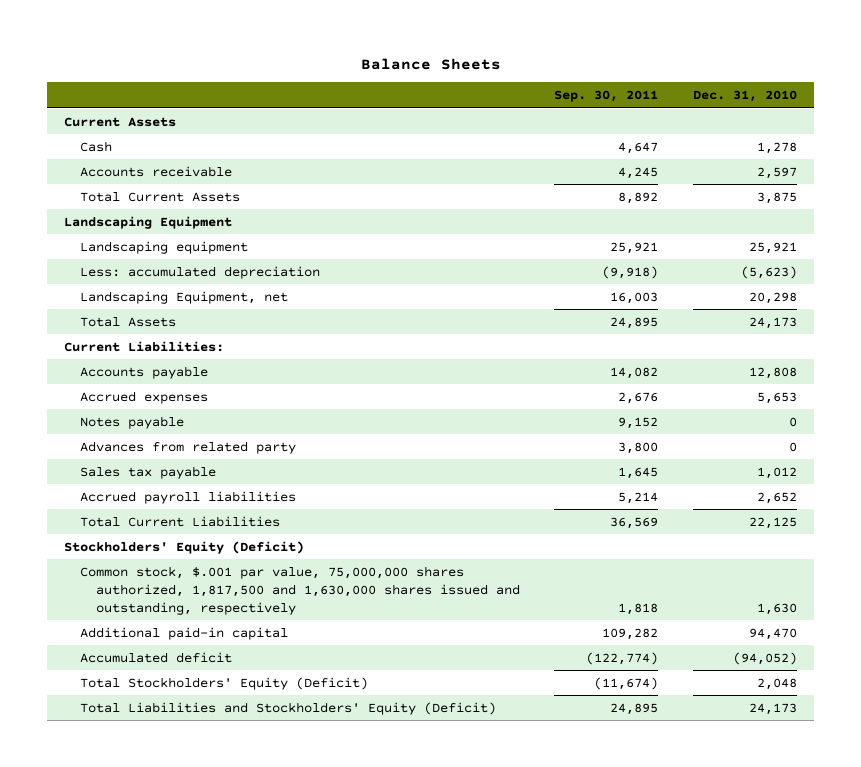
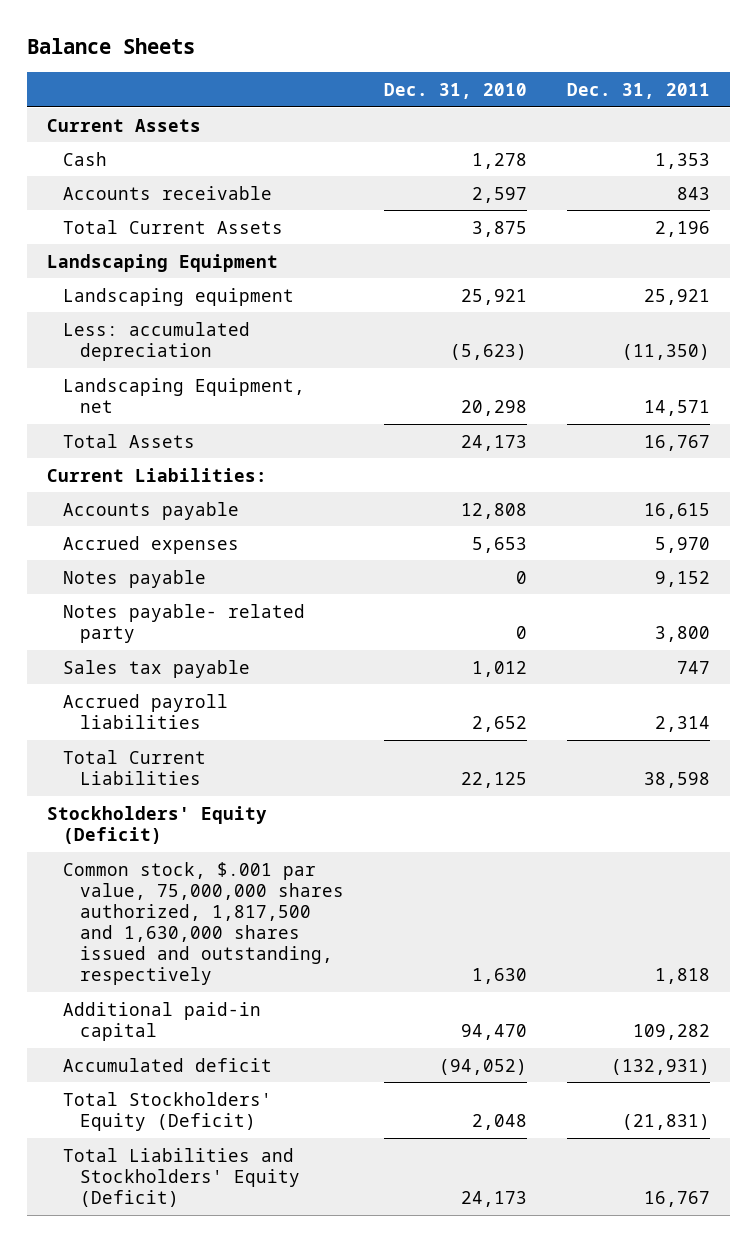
[554,90,659,103] Sep. 30, 2011 -> none
none -> [566,82,710,99] Dec. 31, 2011
[79,440,296,454] Advances from related party -> [63,603,306,643] Notes payable- related party

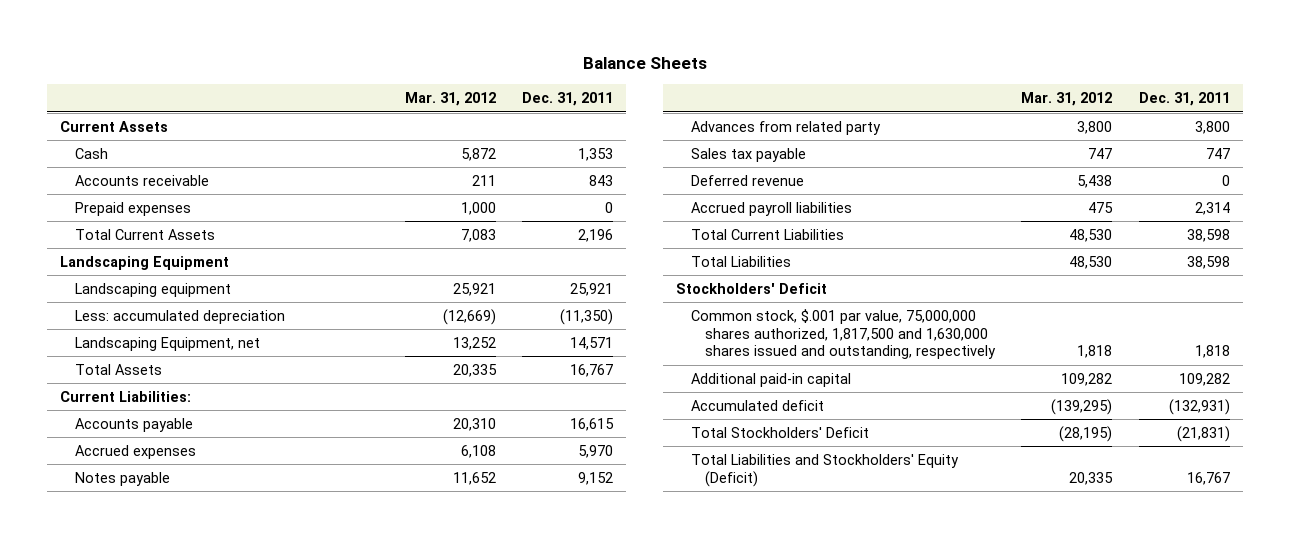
[383,82,527,99] Dec. 31, 2010 -> none
none -> [405,91,497,106] Mar. 31, 2012
none -> [74,201,191,216] Prepaid expenses
[63,603,306,643] Notes payable- related party -> [690,120,881,135] Advances from related party
none -> [690,174,804,186] Deferred revenue
none -> [690,255,791,267] Total Liabilities
[46,805,267,844] Stockholders' Equity (Deficit) -> [675,282,827,294] Stockholders' Deficit
[63,1091,273,1131] Total Stockholders' Equity (Deficit) -> [690,426,869,438] Total Stockholders' Deficit

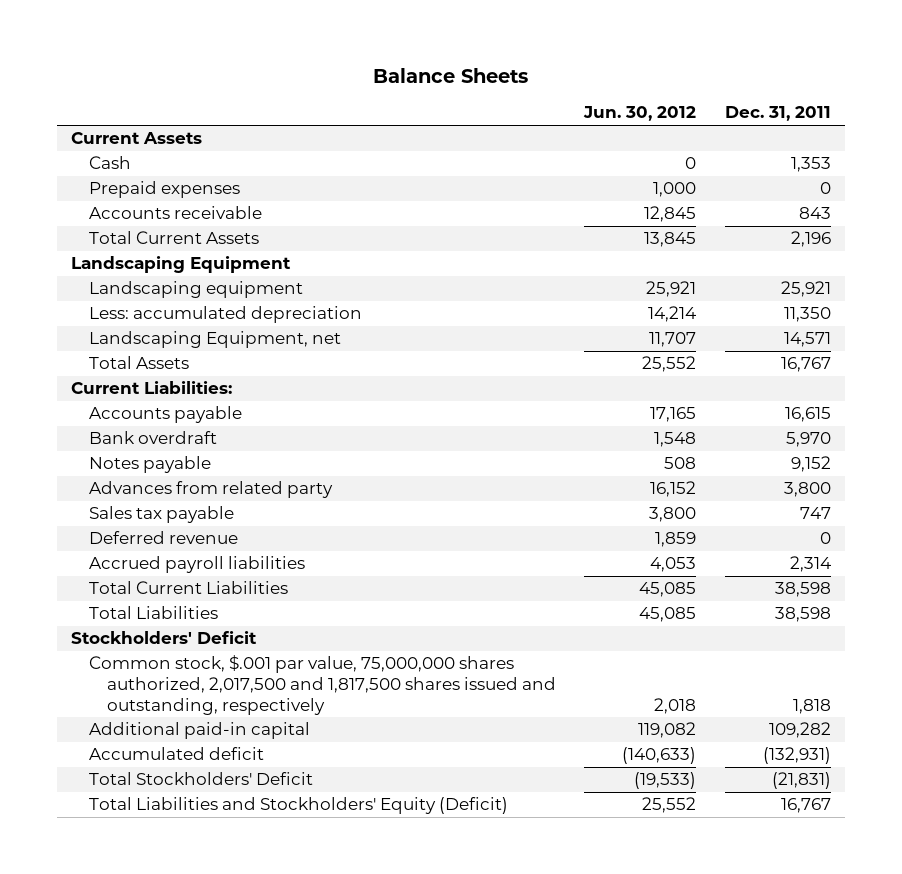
[405,91,497,106] Mar. 31, 2012 -> none
none -> [583,106,697,122] Jun. 30, 2012
[74,174,209,186] Accounts receivable -> [89,206,263,220] Accounts receivable
[560,308,614,325] (11,350) -> [783,307,831,323] 11,350
[74,444,196,459] Accrued expenses -> [89,431,218,445] Bank overdraft
[690,308,997,360] Common stock, $.001 par value, 75,000,000 shares authorized, 1,817,500 and 1,630,000 shares issued and outstanding, respectively -> [89,655,557,715] Common stock, $.001 par value, 75,000,000 shares authorized, 2,017,500 and 1,817,500 shares issued and outstanding, respectively

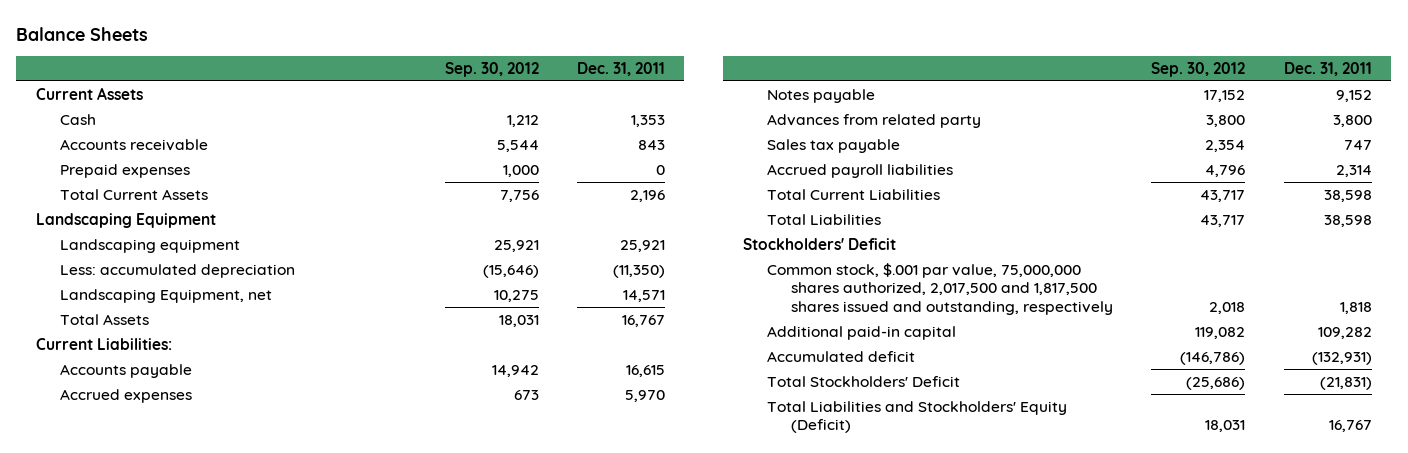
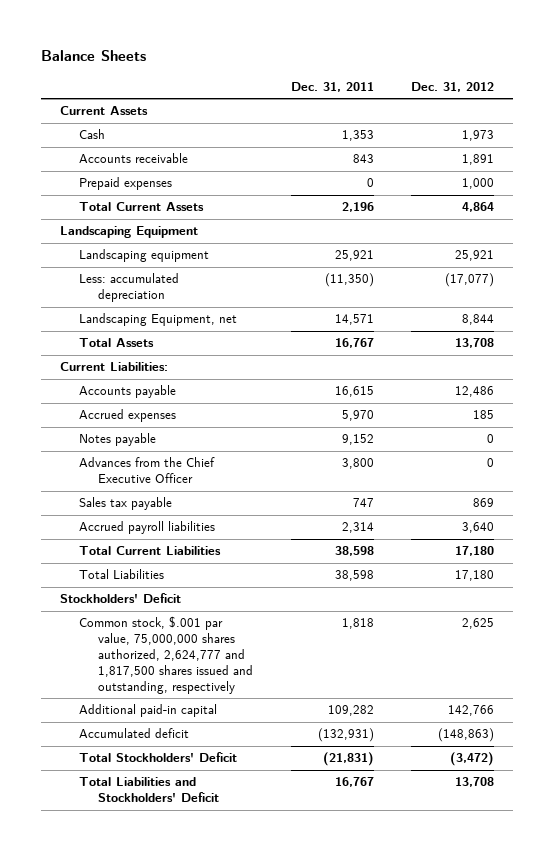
[444,61,539,77] Sep. 30, 2012 -> none
none -> [411,81,495,92] Dec. 31, 2012
[766,113,981,128] Advances from related party -> [79,457,216,484] Advances from the Chief Executive Officer
[766,262,1113,316] Common stock, $.001 par value, 75,000,000 shares authorized, 2,017,500 and 1,817,500 shares issued and outstanding, respectively -> [79,616,254,694] Common stock, $.001 par value, 75,000,000 shares authorized, 2,624,777 and 1,817,500 shares issued and outstanding, respectively
[766,400,1067,434] Total Liabilities and Stockholders' Equity (Deficit) -> [79,777,220,803] Total Liabilities and Stockholders' Deficit

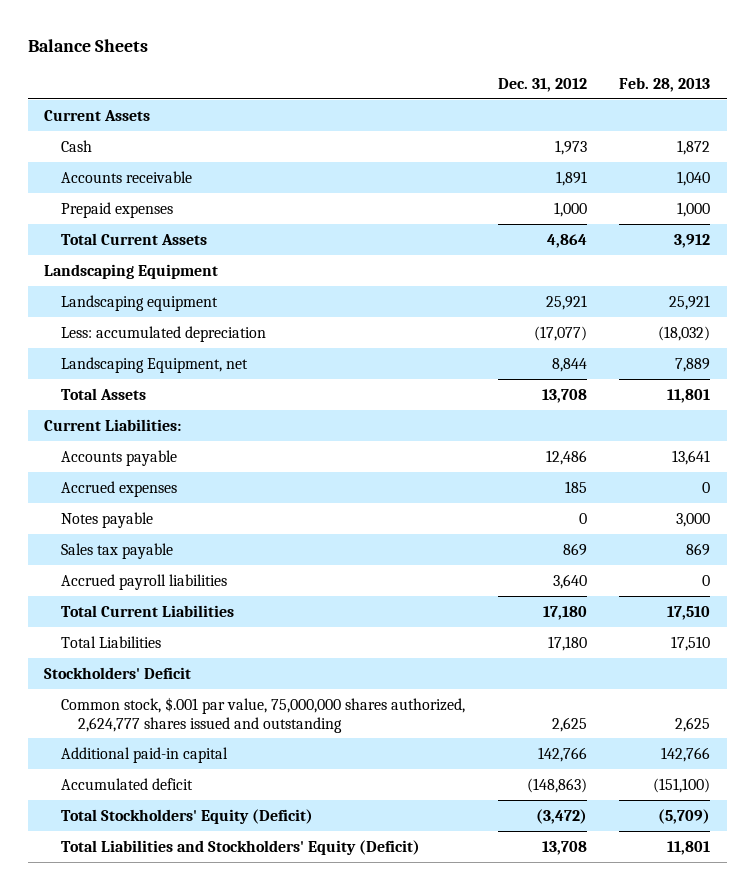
[290,81,374,92] Dec. 31, 2011 -> none
none -> [619,76,711,92] Feb. 28, 2013
[79,457,216,484] Advances from the Chief Executive Officer -> none
[79,616,254,694] Common stock, $.001 par value, 75,000,000 shares authorized, 2,624,777 and 1,817,500 shares issued and outstanding, respectively -> [60,696,465,733] Common stock, $.001 par value, 75,000,000 shares authorized, 2,624,777 shares issued and outstanding
[79,752,238,763] Total Stockholders' Deficit -> [60,808,313,824] Total Stockholders' Equity (Deficit)
[79,777,220,803] Total Liabilities and Stockholders' Deficit -> [60,839,420,855] Total Liabilities and Stockholders' Equity (Deficit)

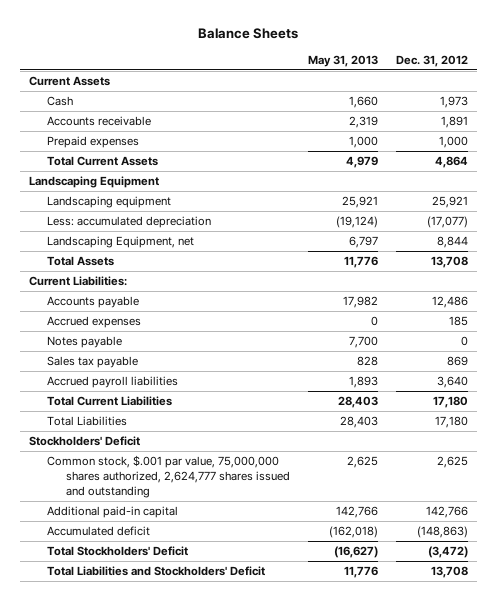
[619,76,711,92] Feb. 28, 2013 -> none
none -> [307,54,378,67] May 31, 2013
[60,808,313,824] Total Stockholders' Equity (Deficit) -> [47,546,189,557] Total Stockholders' Deficit
[60,839,420,855] Total Liabilities and Stockholders' Equity (Deficit) -> [47,566,266,577] Total Liabilities and Stockholders' Deficit

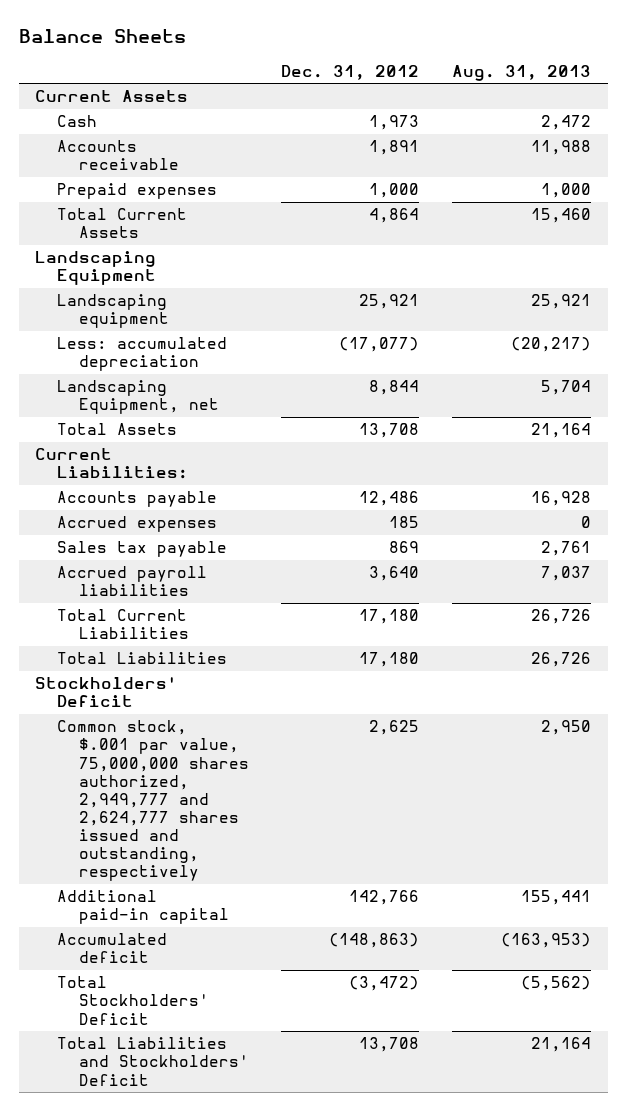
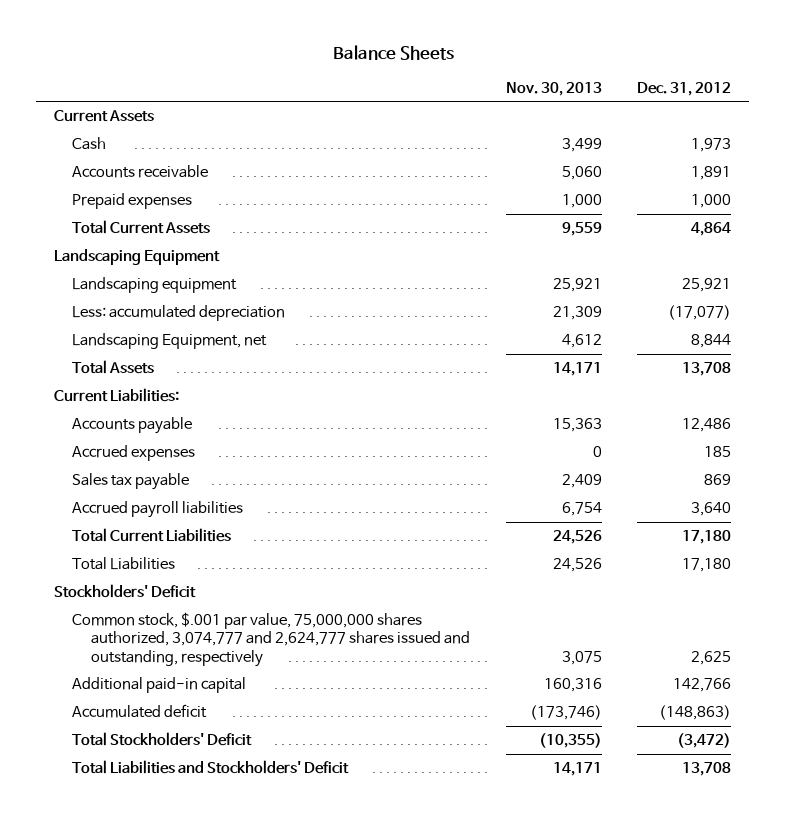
[452,64,592,81] Aug. 31, 2013 -> none
none -> [505,81,602,96] Nov. 30, 2013
[56,720,249,882] Common stock, $.001 par value, 75,000,000 shares authorized, 2,949,777 and 2,624,777 shares issued and outstanding, respectively -> [72,612,470,667] Common stock, $.001 par value, 75,000,000 shares authorized, 3,074,777 and 2,624,777 shares issued and outstanding, respectively

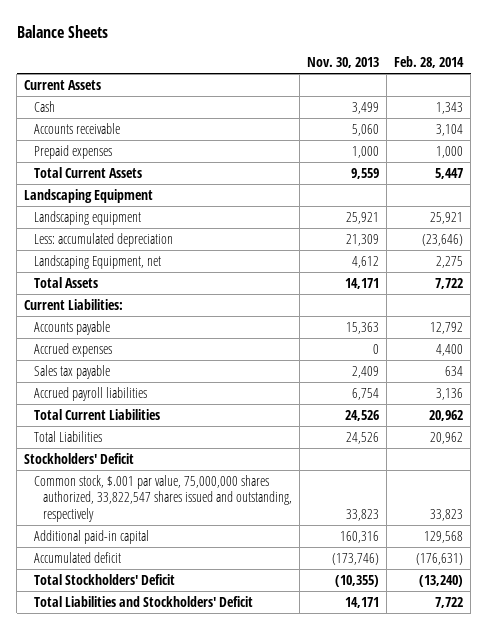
[637,81,732,96] Dec. 31, 2012 -> none
none -> [394,56,465,69] Feb. 28, 2014
[72,612,470,667] Common stock, $.001 par value, 75,000,000 shares authorized, 3,074,777 and 2,624,777 shares issued and outstanding, respectively -> [33,474,293,523] Common stock, $.001 par value, 75,000,000 shares authorized, 33,822,547 shares issued and outstanding, respectively
[561,650,602,665] 3,075 -> [346,509,380,522] 33,823

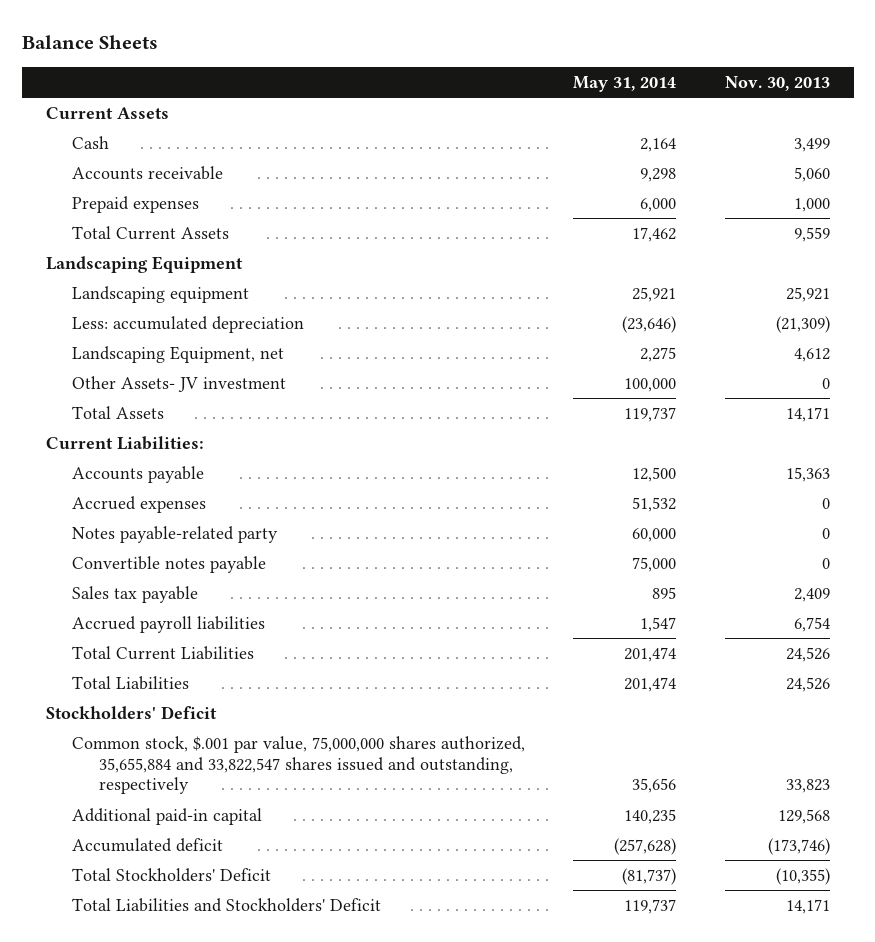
[394,56,465,69] Feb. 28, 2014 -> none
none -> [573,75,677,92] May 31, 2014
[346,233,380,246] 21,309 -> [775,315,830,333] (21,309)
none -> [72,375,287,392] Other Assets- JV investment
none -> [72,525,279,543] Notes payable-related party
none -> [72,555,267,573] Convertible notes payable
[33,474,293,523] Common stock, $.001 par value, 75,000,000 shares authorized, 33,822,547 shares issued and outstanding, respectively -> [72,735,526,795] Common stock, $.001 par value, 75,000,000 shares authorized, 35,655,884 and 33,822,547 shares issued and outstanding, respectively
[340,530,380,543] 160,316 -> [777,808,830,824] 129,568

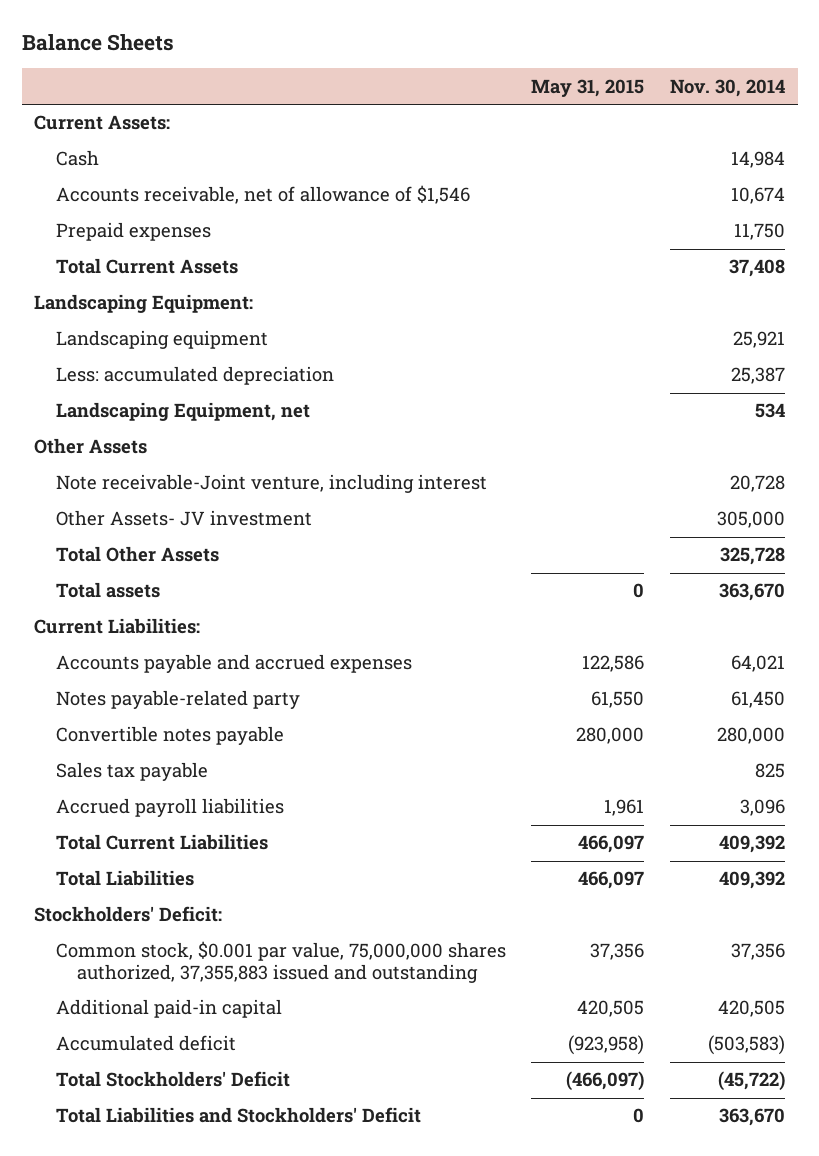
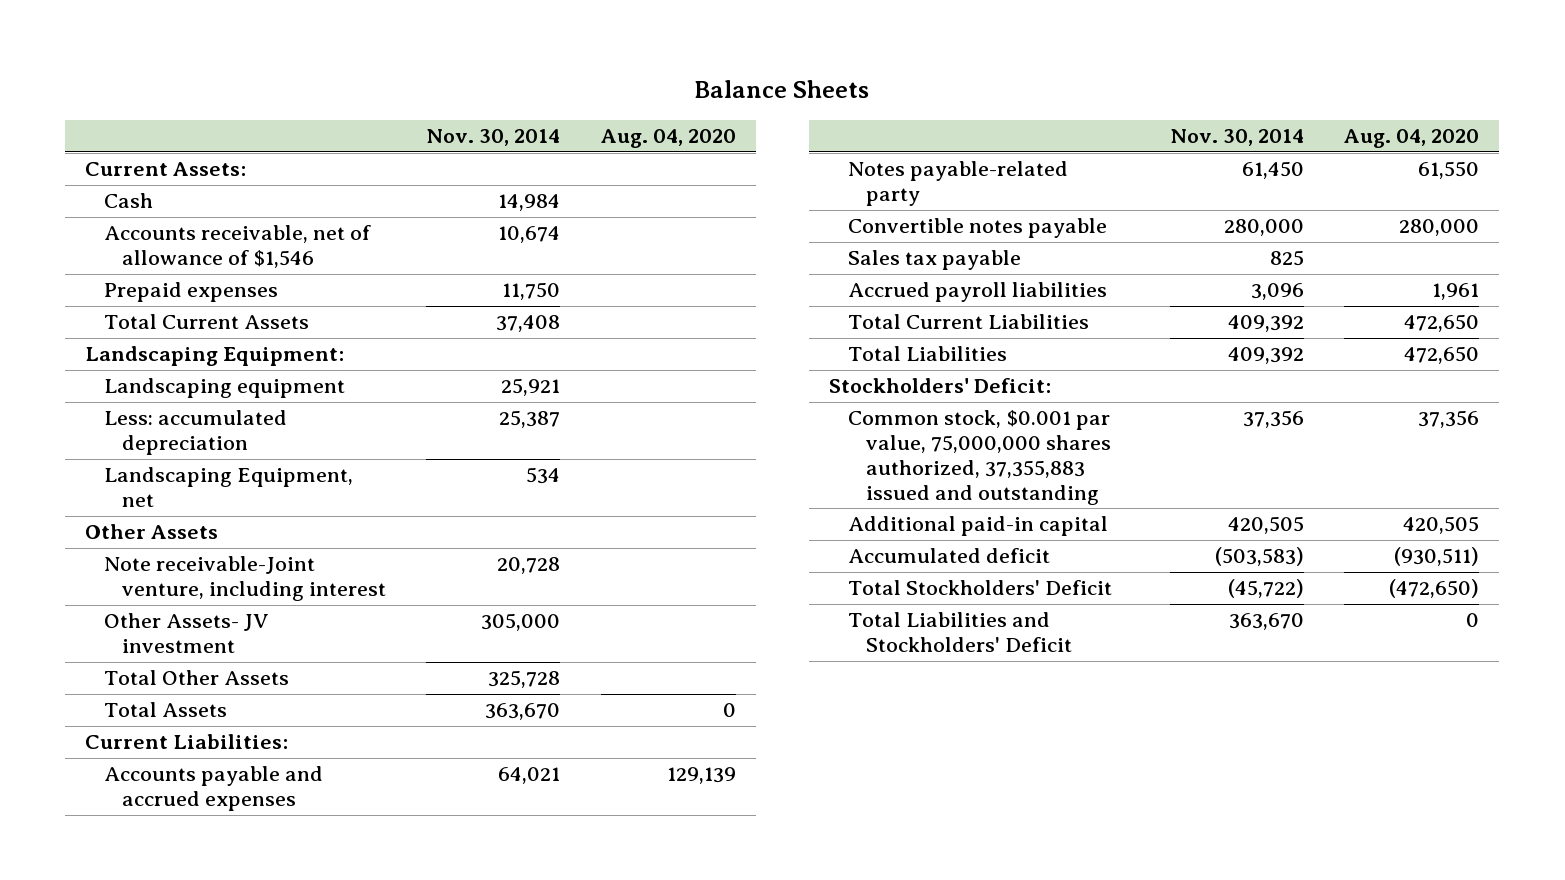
[531,78,645,97] May 31, 2015 -> none
none -> [600,129,736,149] Aug. 04, 2020
[55,582,160,599] Total assets -> [103,702,227,718] Total Assets

